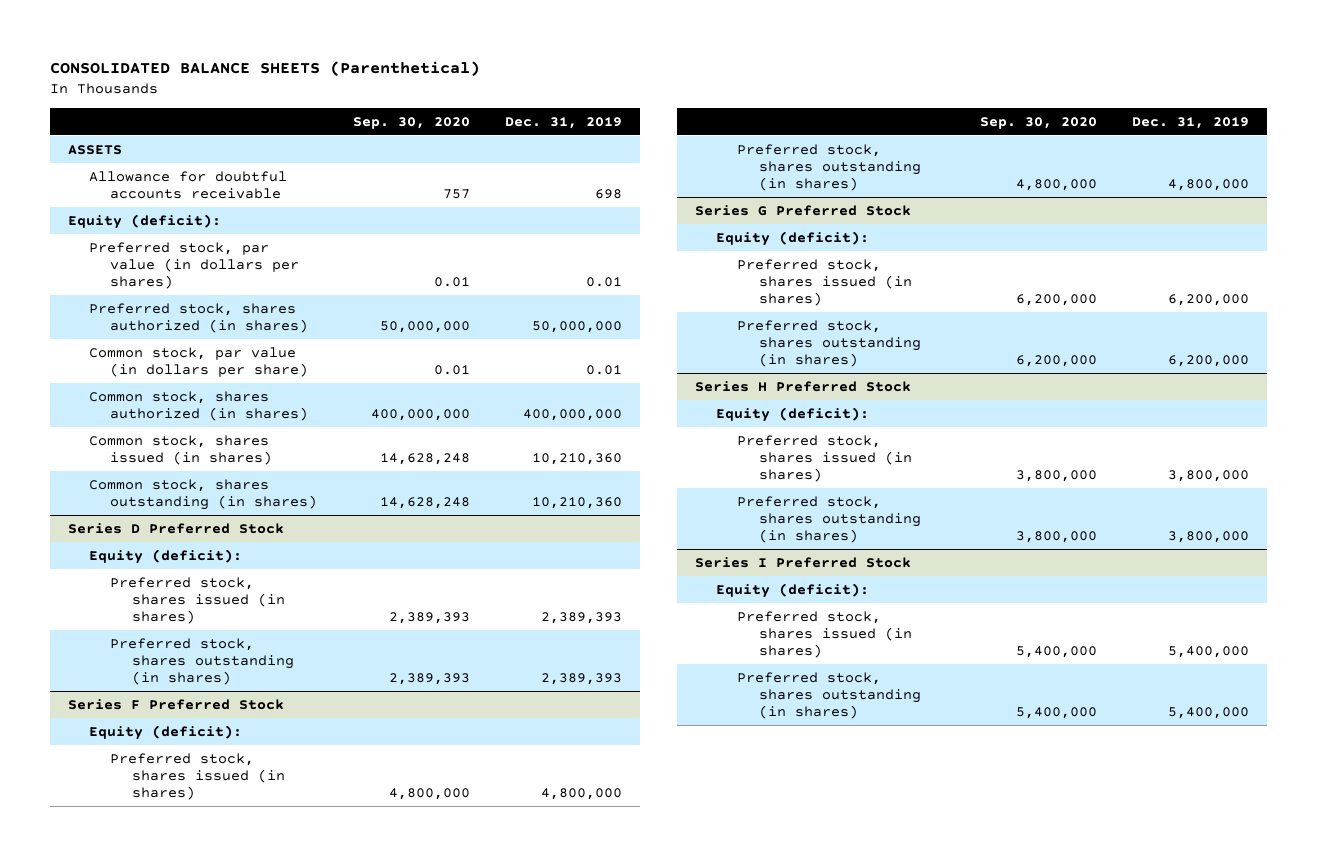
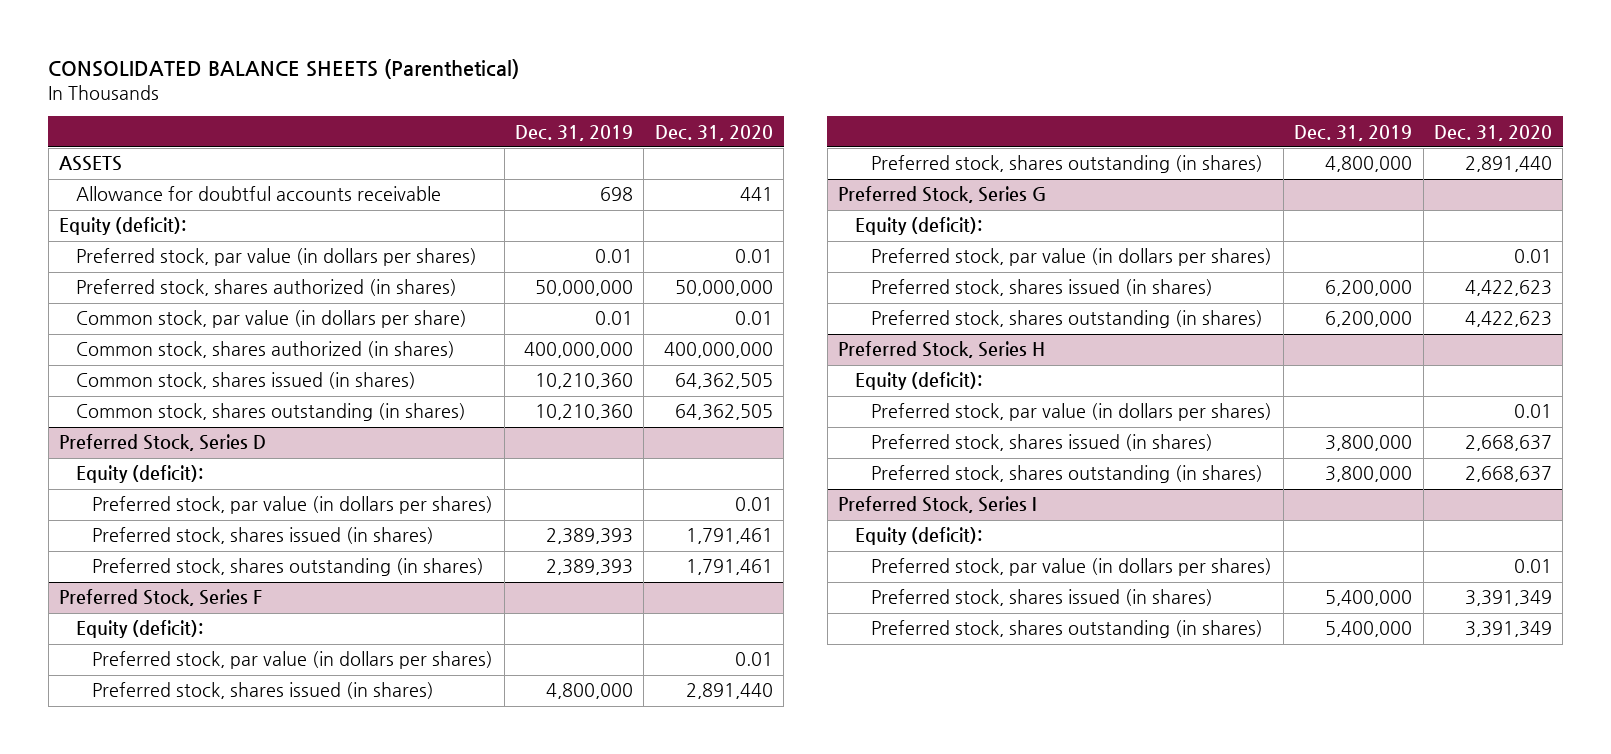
[352,117,470,130] Sep. 30, 2020 -> none
none -> [654,124,773,141] Dec. 31, 2020
[67,522,284,534] Series D Preferred Stock -> [59,434,267,452] Preferred Stock, Series D
none -> [92,496,494,515] Preferred stock, par value (in dollars per shares)
[67,698,284,710] Series F Preferred Stock -> [59,589,263,607] Preferred Stock, Series F
none -> [92,651,494,670] Preferred stock, par value (in dollars per shares)
[694,204,911,216] Series G Preferred Stock -> [838,186,1047,204] Preferred Stock, Series G
none -> [871,248,1273,267] Preferred stock, par value (in dollars per shares)
[694,380,911,392] Series H Preferred Stock -> [838,341,1046,359] Preferred Stock, Series H
none -> [871,403,1273,422] Preferred stock, par value (in dollars per shares)
[694,556,911,568] Series I Preferred Stock -> [838,496,1037,514] Preferred Stock, Series I
none -> [871,558,1273,577] Preferred stock, par value (in dollars per shares)

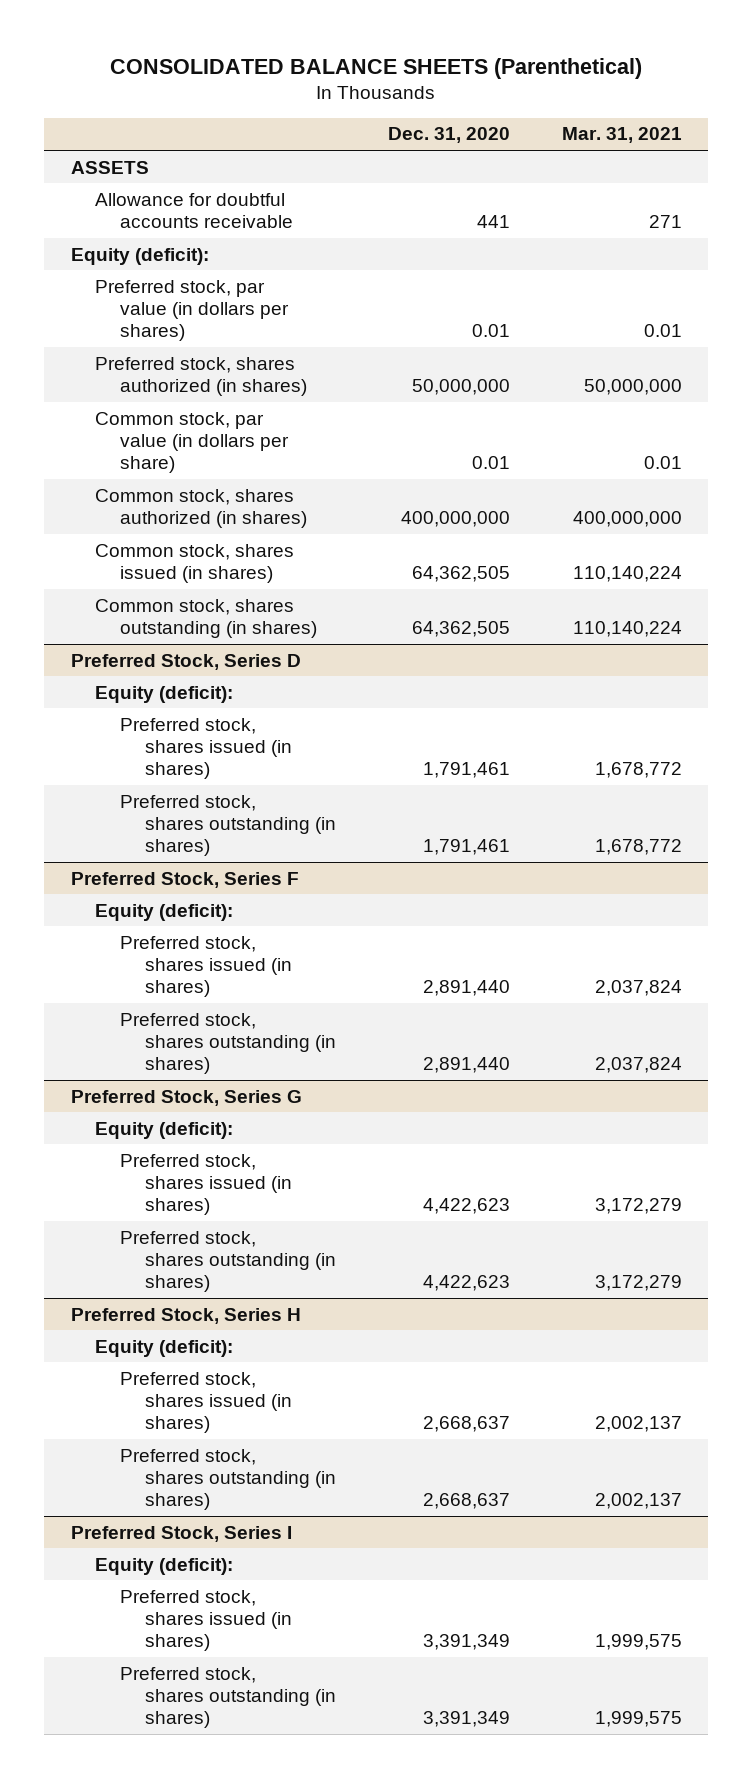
[514,124,633,141] Dec. 31, 2019 -> none
none -> [562,127,683,144] Mar. 31, 2021
[92,496,494,515] Preferred stock, par value (in dollars per shares) -> none
[92,651,494,670] Preferred stock, par value (in dollars per shares) -> none
[871,248,1273,267] Preferred stock, par value (in dollars per shares) -> none
[871,403,1273,422] Preferred stock, par value (in dollars per shares) -> none
[871,558,1273,577] Preferred stock, par value (in dollars per shares) -> none

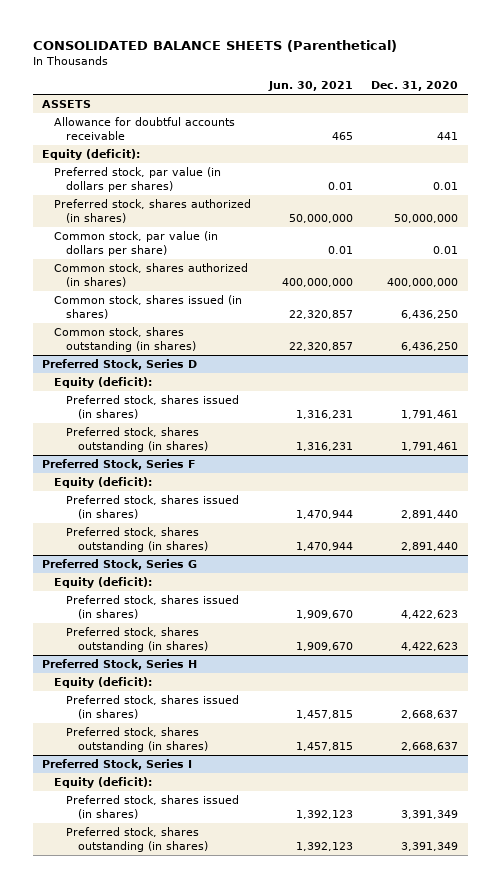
[562,127,683,144] Mar. 31, 2021 -> none
none -> [268,81,354,92] Jun. 30, 2021
[412,566,511,583] 64,362,505 -> [401,310,459,320] 6,436,250
[412,621,511,638] 64,362,505 -> [401,342,459,352] 6,436,250

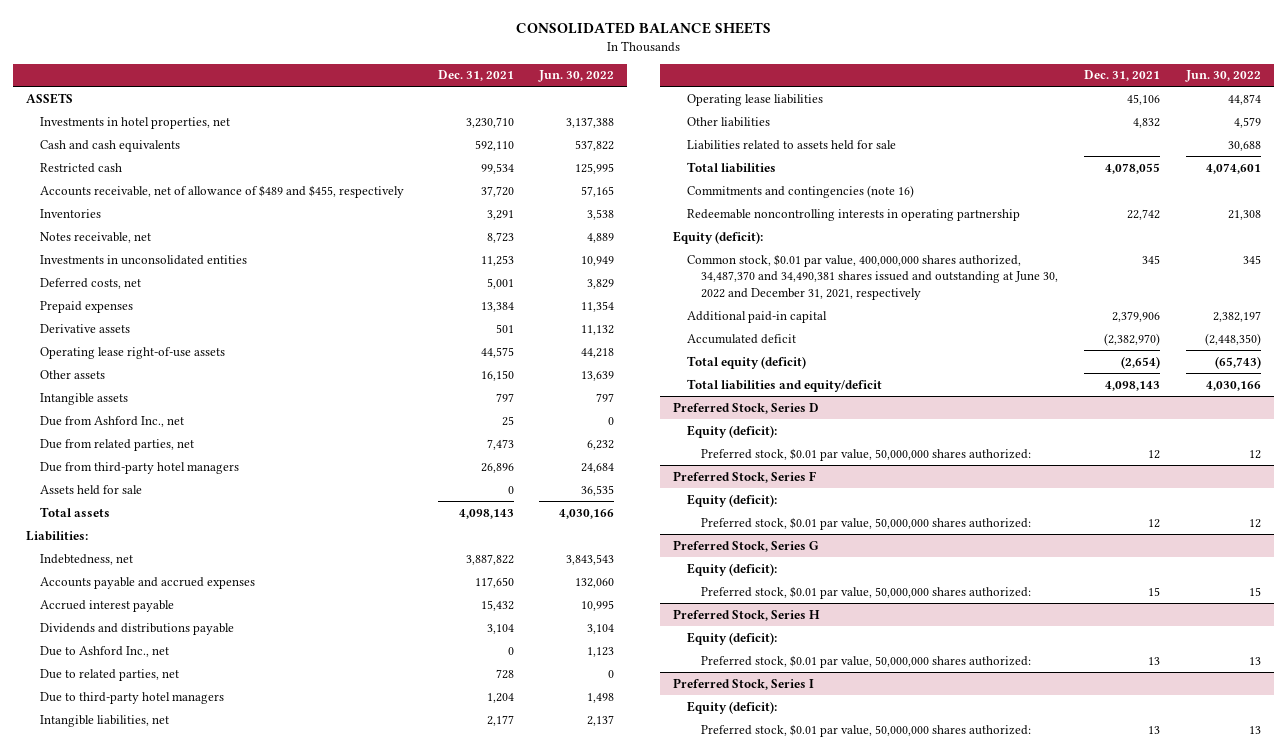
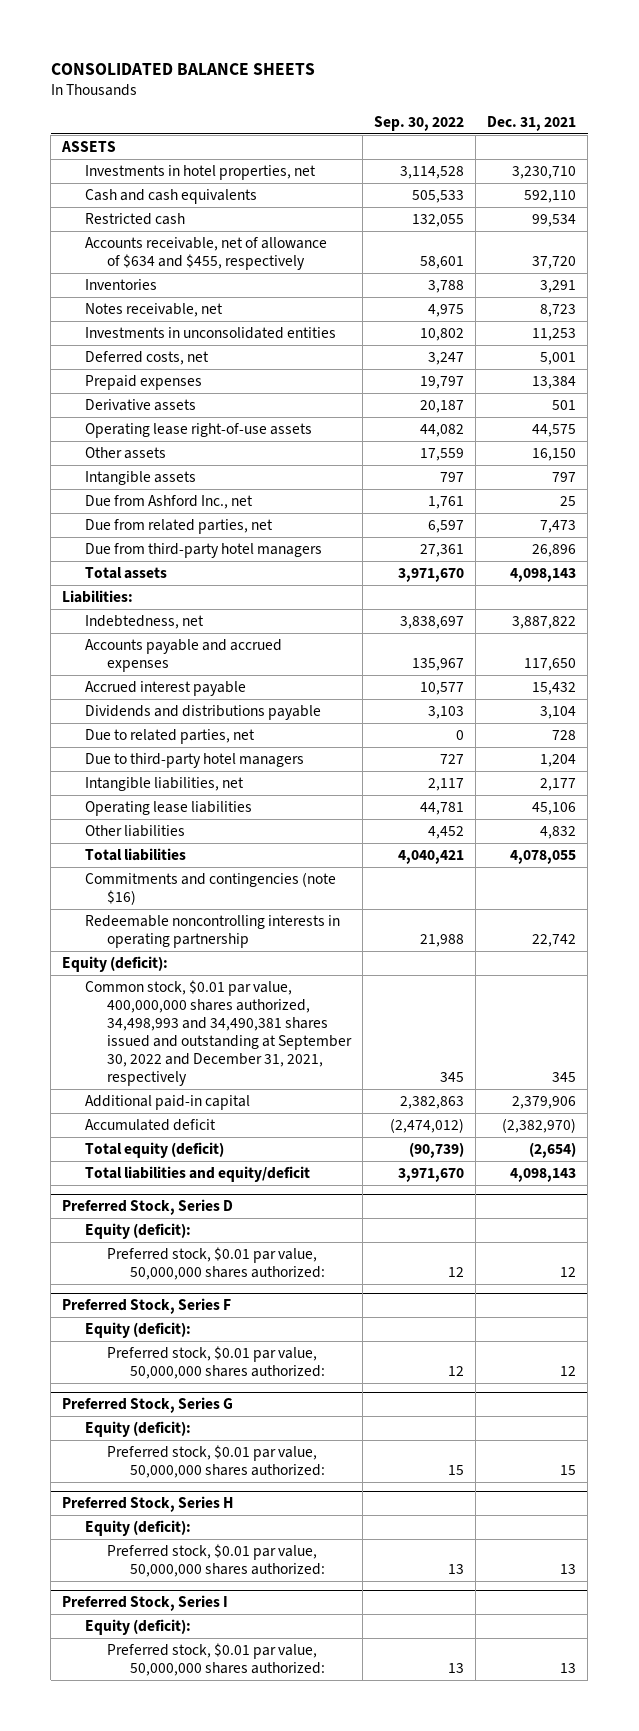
[538,70,615,83] Jun. 30, 2022 -> none
none -> [374,116,465,132] Sep. 30, 2022
[40,184,405,198] Accounts receivable, net of allowance of $489 and $455, respectively -> [84,236,327,270] Accounts receivable, net of allowance of $634 and $455, respectively
[40,484,143,495] Assets held for sale -> none
[40,645,170,657] Due to Ashford Inc., net -> none
[687,139,897,150] Liabilities related to assets held for sale -> none
[687,184,915,198] Commitments and contingencies (note 16) -> [84,871,336,905] Commitments and contingencies (note $16)
[687,253,1059,300] Common stock, $0.01 par value, 400,000,000 shares authorized, 34,487,370 and 34,490,381 shares issued and outstanding at June 30, 2022 and December 31, 2021, respectively -> [84,979,353,1086] Common stock, $0.01 par value, 400,000,000 shares authorized, 34,498,993 and 34,490,381 shares issued and outstanding at September 30, 2022 and December 31, 2021, respectively

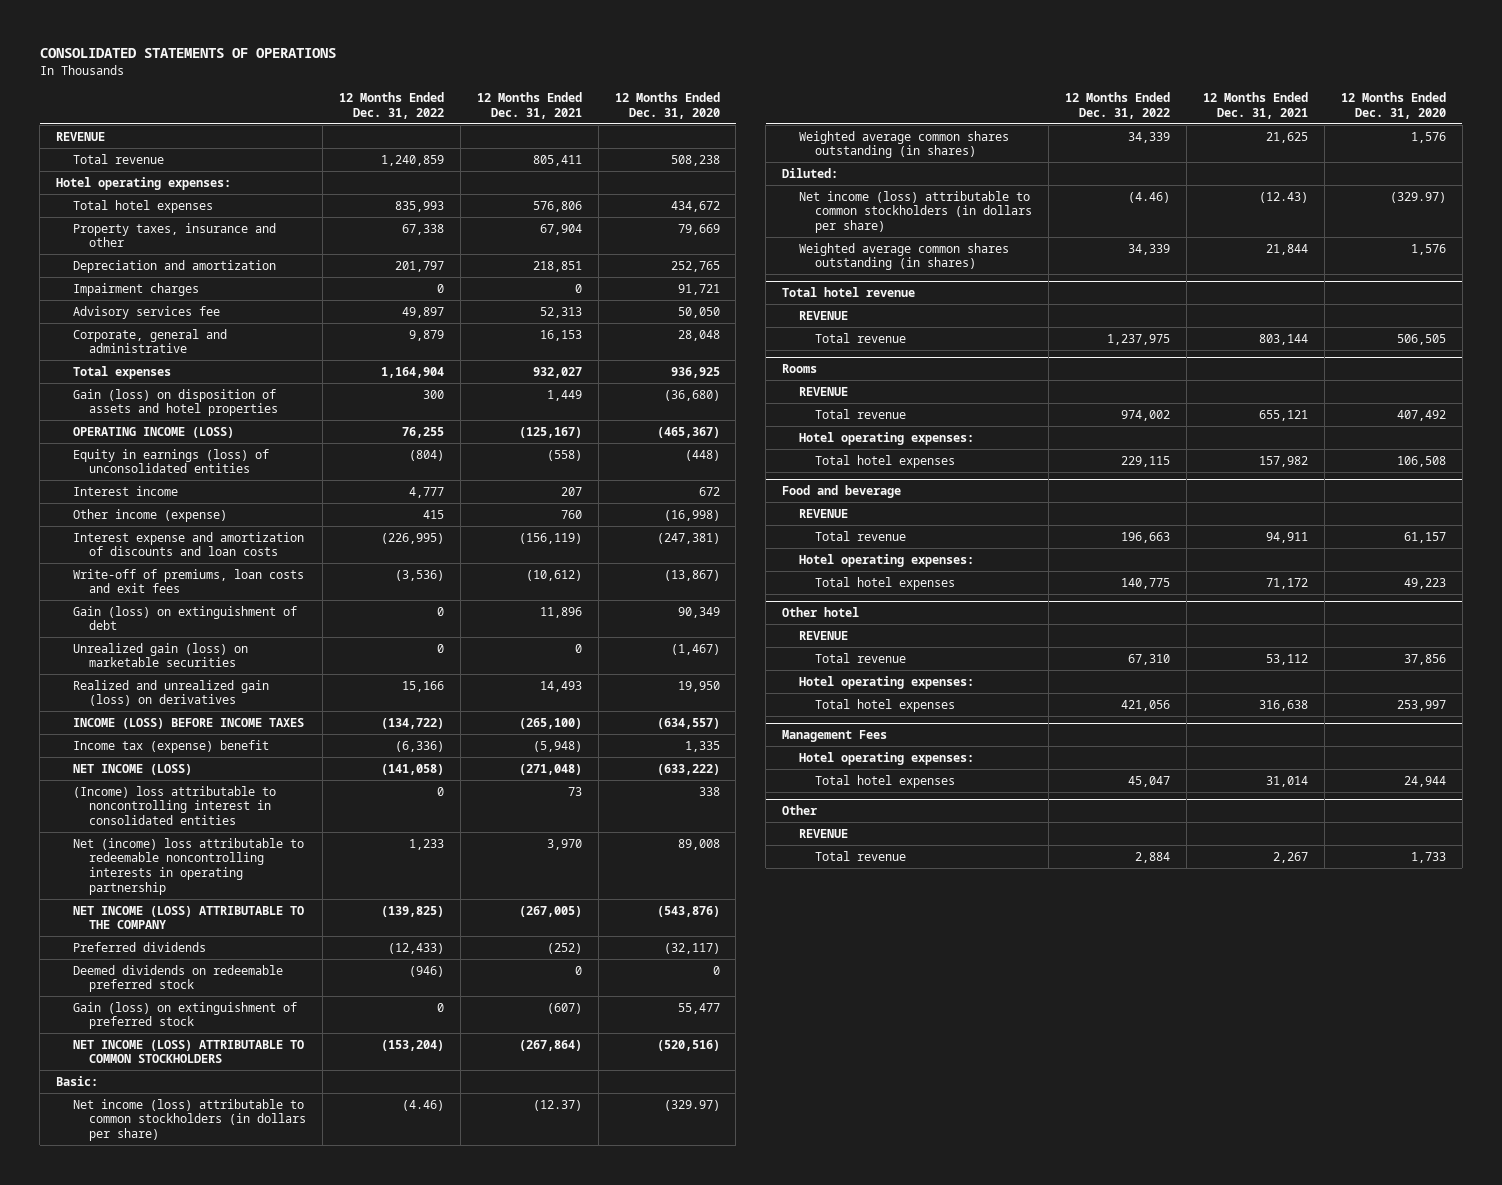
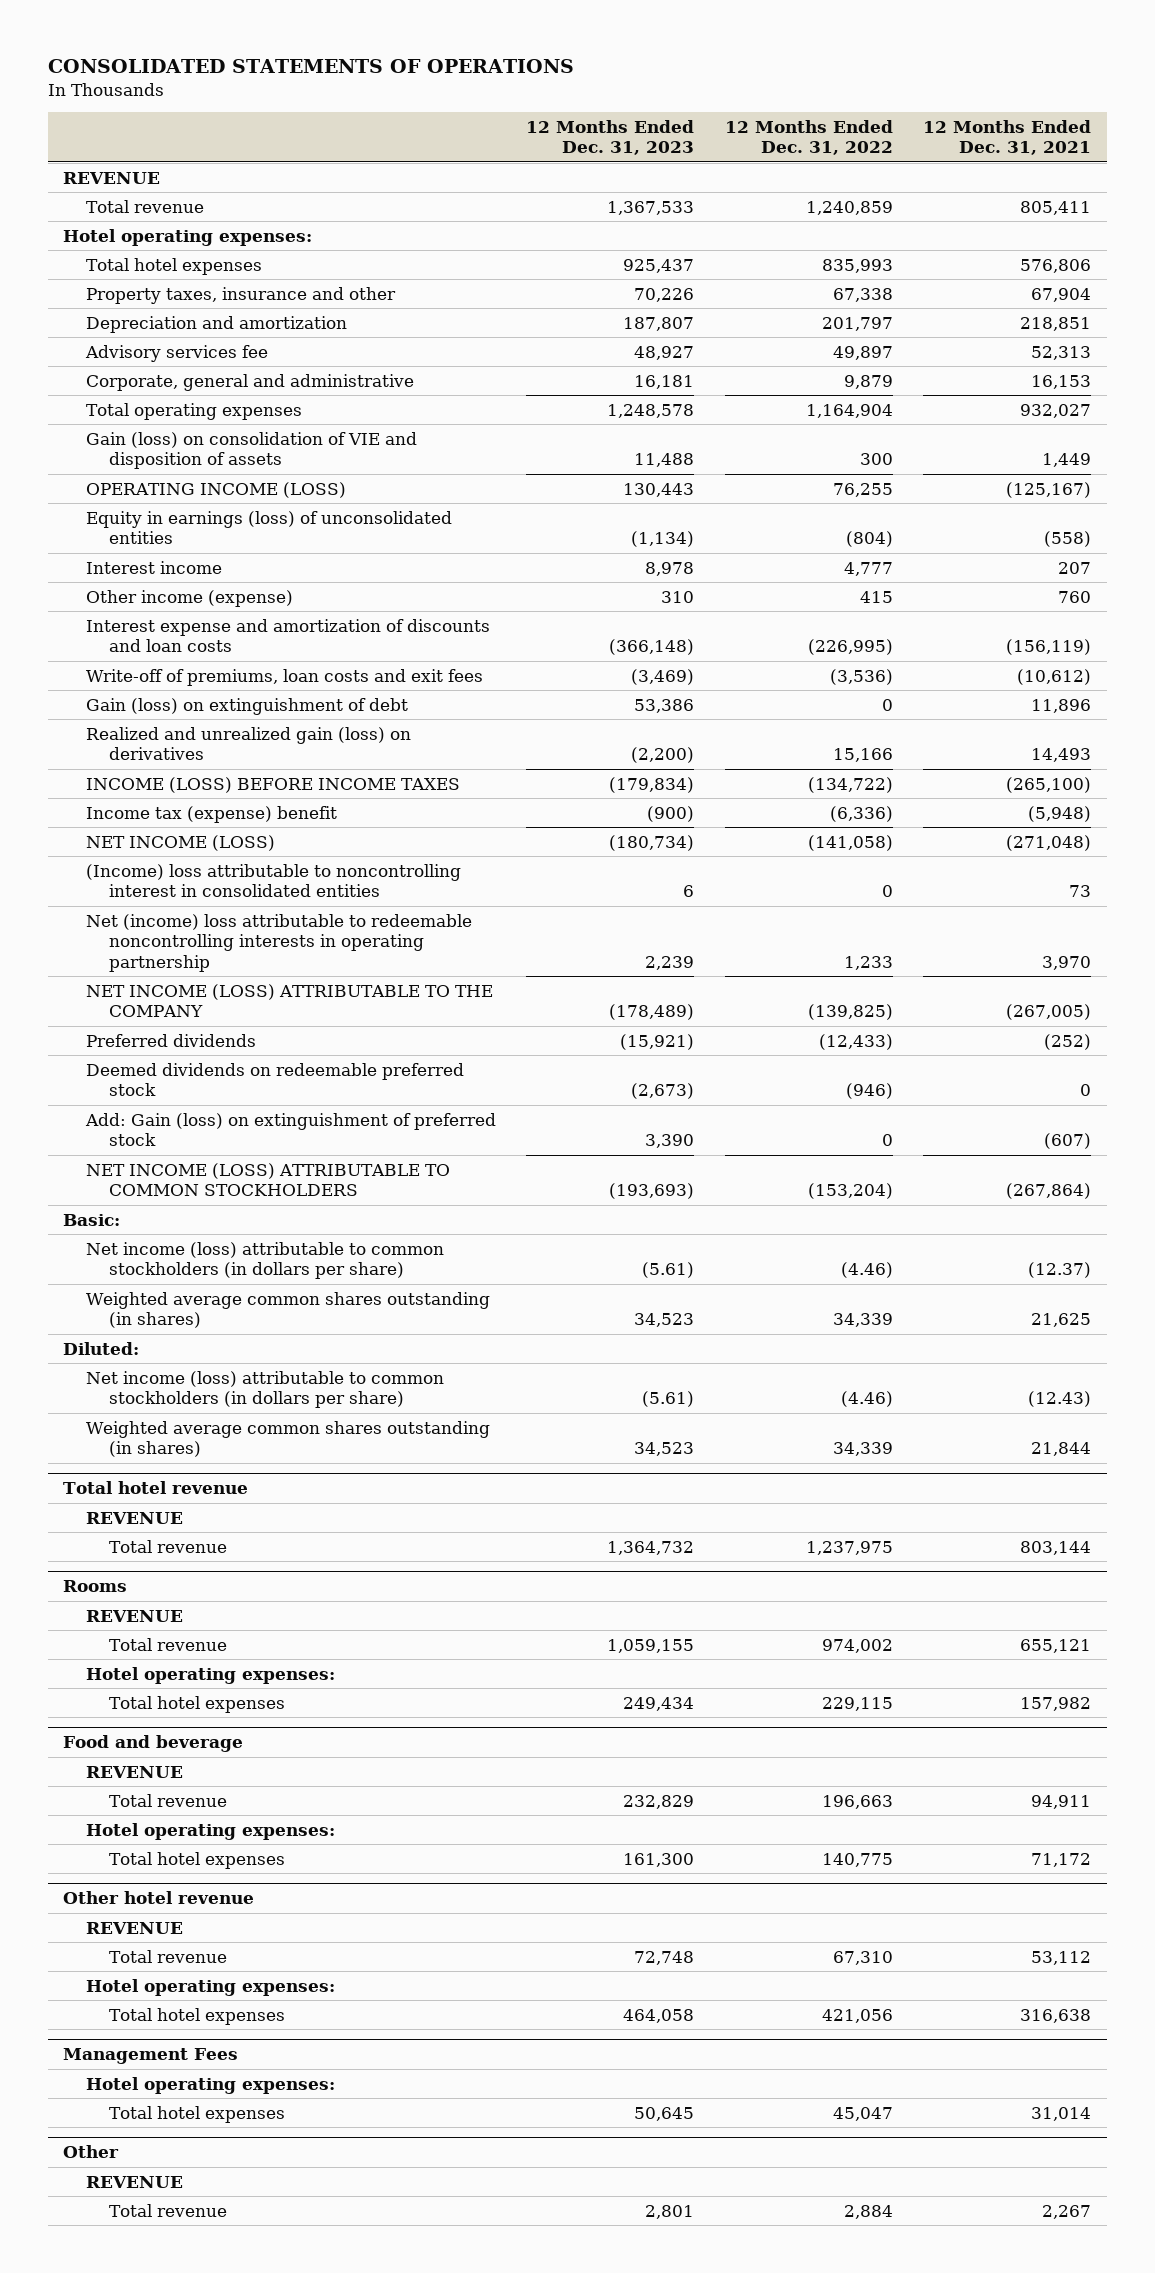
[614,92,720,119] 12 Months Ended Dec. 31, 2020 -> none
none -> [526,119,695,156] 12 Months Ended Dec. 31, 2023
[72,282,199,296] Impairment charges -> none
[72,365,171,379] Total expenses -> [85,402,302,420] Total operating expenses
[72,388,279,417] Gain (loss) on disposition of assets and hotel properties -> [85,431,417,470] Gain (loss) on consolidation of VIE and disposition of assets
[72,642,248,668] Unrealized gain (loss) on marketable securities -> none
[72,1001,297,1030] Gain (loss) on extinguishment of preferred stock -> [84,1112,496,1147] Add: Gain (loss) on extinguishment of preferred stock
[782,607,860,618] Other hotel -> [63,1890,255,1904] Other hotel revenue

